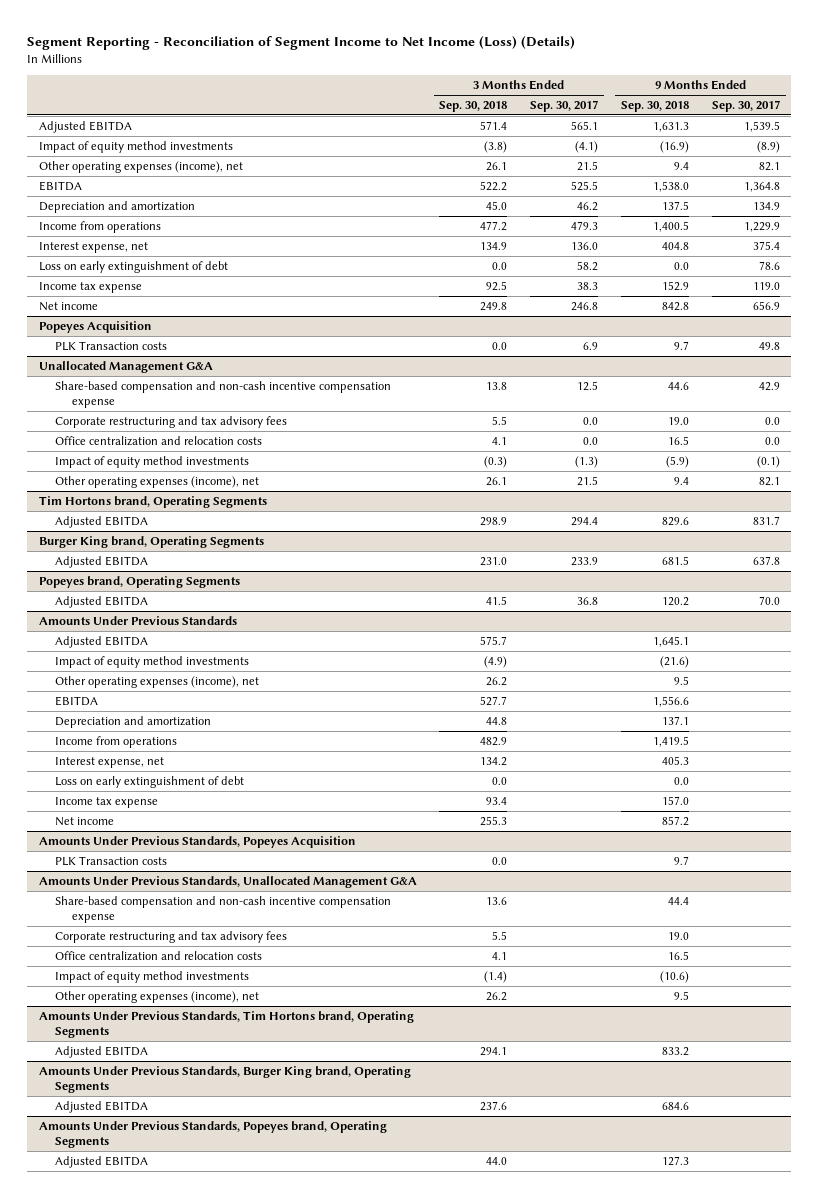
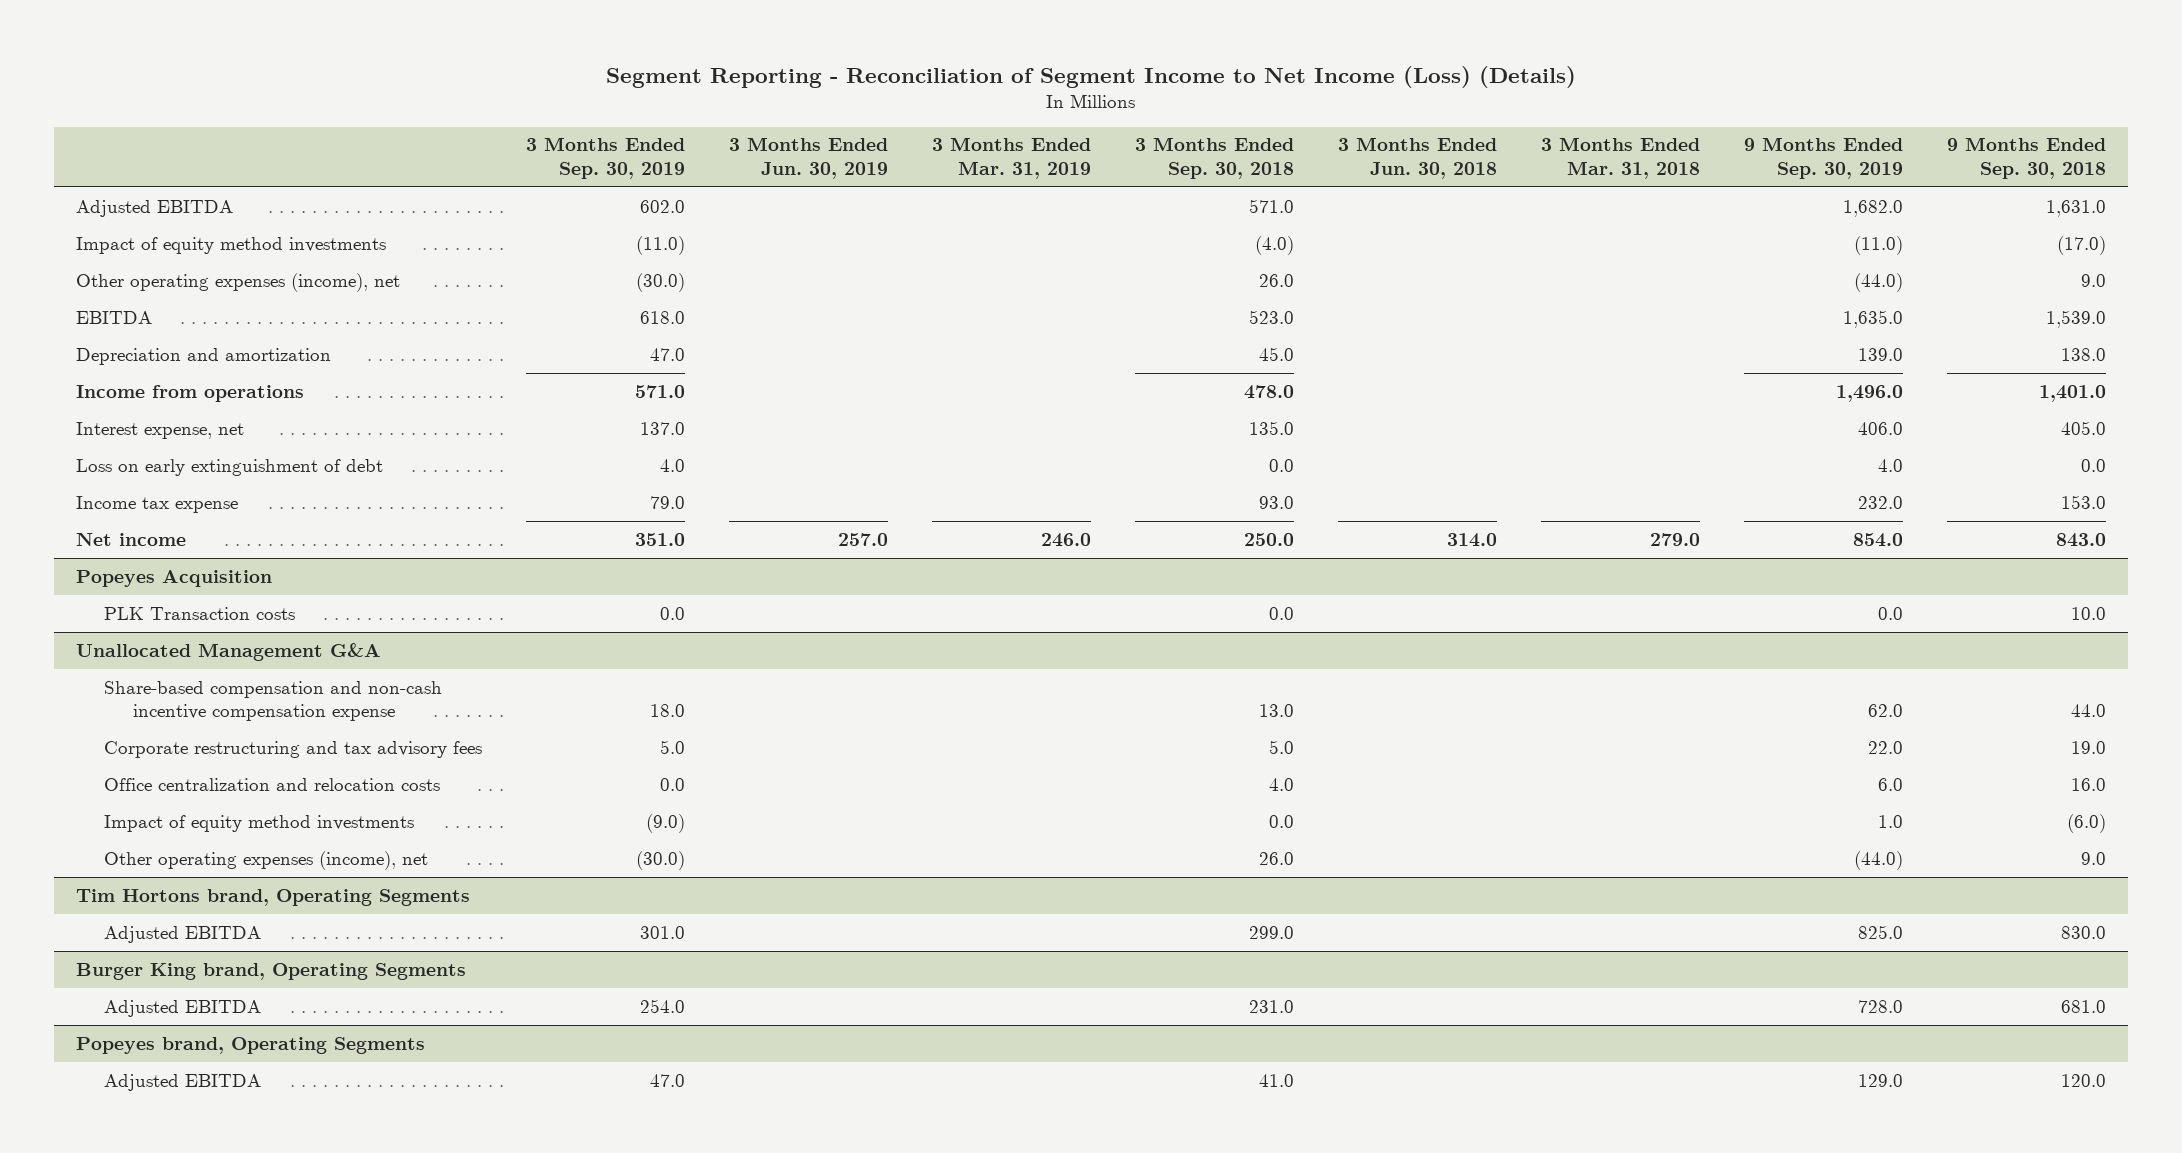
[530,100,599,113] Sep. 30, 2017 -> none
[712,100,781,113] Sep. 30, 2017 -> none
none -> [526,137,686,179] 3 Months Ended Sep. 30, 2019
none -> [729,137,889,179] 3 Months Ended Jun. 30, 2019
none -> [932,137,1092,179] 3 Months Ended Mar. 31, 2019
none -> [1338,137,1498,179] 3 Months Ended Jun. 30, 2018
none -> [1541,137,1701,179] 3 Months Ended Mar. 31, 2018
none -> [1744,137,1904,179] 9 Months Ended Sep. 30, 2019
[480,120,508,130] 571.4 -> [1249,198,1295,213] 571.0
[653,121,690,132] 1,631.3 -> [2046,199,2107,217] 1,631.0
[484,140,508,153] (3.8) -> [1255,235,1295,255] (4.0)
[660,140,690,153] (16.9) -> [2057,235,2107,255] (17.0)
[486,161,508,171] 26.1 -> [1259,273,1295,287] 26.0
[674,161,690,170] 9.4 -> [2081,273,2107,287] 9.0
[480,180,508,191] 522.2 -> [1249,309,1295,324] 523.0
[653,180,690,192] 1,538.0 -> [2046,309,2107,328] 1,539.0
[662,200,690,210] 137.5 -> [2061,347,2107,361] 138.0
[480,220,508,231] 477.2 -> [1244,384,1295,399] 478.0
[653,220,690,232] 1,400.5 -> [2039,384,2107,402] 1,401.0
[480,241,508,250] 134.9 -> [1249,420,1295,435] 135.0
[662,241,690,250] 404.8 -> [2061,420,2107,435] 405.0
[486,280,508,291] 92.5 -> [1259,495,1295,509] 93.0
[662,280,690,291] 152.9 -> [2061,494,2107,509] 153.0
[480,301,508,311] 249.8 -> [1244,532,1295,546] 250.0
[662,301,690,311] 842.8 -> [2056,532,2107,547] 843.0
[674,340,690,350] 9.7 -> [2071,606,2107,620] 10.0
[486,381,508,390] 13.8 -> [1259,704,1295,718] 13.0
[668,381,690,390] 44.6 -> [2071,704,2107,718] 44.0
[492,415,508,425] 5.5 -> [1269,739,1295,754] 5.0
[492,436,508,445] 4.1 -> [1269,777,1295,791] 4.0
[668,435,690,445] 16.5 -> [2071,777,2107,791] 16.0
[484,455,508,468] (0.3) -> [1269,814,1295,828] 0.0
[666,455,690,468] (5.9) -> [2067,813,2107,833] (6.0)
[486,476,508,486] 26.1 -> [1259,851,1295,865] 26.0
[674,476,690,485] 9.4 -> [2081,851,2107,865] 9.0
[480,516,508,526] 298.9 -> [1249,925,1295,939] 299.0
[662,516,690,526] 829.6 -> [2061,925,2107,939] 830.0
[662,555,690,565] 681.5 -> [2061,999,2107,1013] 681.0
[38,615,237,625] Amounts Under Previous Standards -> none
[55,635,149,648] Adjusted EBITDA -> none
[55,655,250,668] Impact of equity method investments -> none
[55,675,260,688] Other operating expenses (income), net -> none
[55,695,99,706] EBITDA -> none
[55,715,212,728] Depreciation and amortization -> none
[55,735,178,748] Income from operations -> none
[55,756,165,768] Interest expense, net -> none
[55,775,245,788] Loss on early extinguishment of debt -> none
[55,796,159,808] Income tax expense -> none
[55,816,115,826] Net income -> none
[38,835,356,848] Amounts Under Previous Standards, Popeyes Acquisition -> none
[55,855,168,866] PLK Transaction costs -> none
[38,875,417,888] Amounts Under Previous Standards, Unallocated Management G&A -> none
[55,895,392,924] Share-based compensation and non-cash incentive compensation expense -> none
[55,930,288,943] Corporate restructuring and tax advisory fees -> none
[55,950,263,961] Office centralization and relocation costs -> none
[55,970,250,983] Impact of equity method investments -> none
[55,990,260,1003] Other operating expenses (income), net -> none
[38,1010,414,1039] Amounts Under Previous Standards, Tim Hortons brand, Operating Segments -> none
[55,1045,149,1058] Adjusted EBITDA -> none
[38,1065,411,1094] Amounts Under Previous Standards, Burger King brand, Operating Segments -> none
[55,1100,149,1113] Adjusted EBITDA -> none
[38,1120,387,1149] Amounts Under Previous Standards, Popeyes brand, Operating Segments -> none
[55,1155,149,1168] Adjusted EBITDA -> none
[486,595,508,605] 41.5 -> [1259,1073,1295,1087] 41.0
[662,596,690,606] 120.2 -> [2061,1073,2107,1087] 120.0

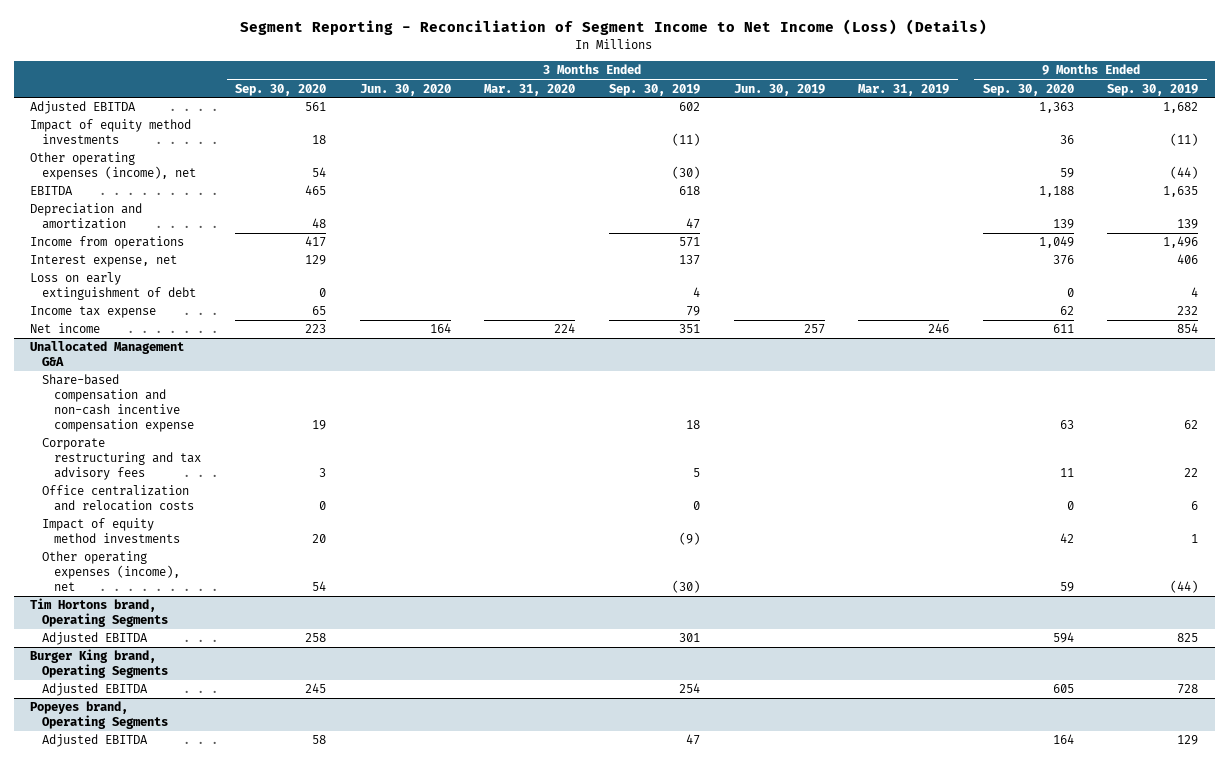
[1135,137,1295,179] 3 Months Ended Sep. 30, 2018 -> none
[1338,137,1498,179] 3 Months Ended Jun. 30, 2018 -> none
[1541,137,1701,179] 3 Months Ended Mar. 31, 2018 -> none
[1947,137,2107,179] 9 Months Ended Sep. 30, 2018 -> none
none -> [234,83,326,96] Sep. 30, 2020
none -> [359,83,451,96] Jun. 30, 2020
none -> [484,83,576,96] Mar. 31, 2020
none -> [982,83,1074,96] Sep. 30, 2020
[76,569,273,587] Popeyes Acquisition -> none
[104,606,296,620] PLK Transaction costs -> none
[640,199,686,213] 602.0 -> [678,102,700,112] 602
[1843,199,1904,217] 1,682.0 -> [1163,102,1199,114] 1,682
[636,235,686,255] (11.0) -> [671,133,700,147] (11)
[1854,235,1904,255] (11.0) -> [1170,133,1199,147] (11)
[636,272,686,292] (30.0) -> [671,166,700,180] (30)
[1854,272,1904,292] (44.0) -> [1170,166,1199,180] (44)
[640,310,686,324] 618.0 -> [678,186,700,196] 618
[1843,309,1904,328] 1,635.0 -> [1163,186,1199,198] 1,635
[650,347,686,361] 47.0 -> [685,218,700,230] 47
[1858,347,1904,361] 139.0 -> [1177,219,1199,230] 139
[635,384,686,398] 571.0 -> [678,237,700,248] 571
[1836,384,1904,402] 1,496.0 -> [1163,236,1199,249] 1,496
[640,421,686,435] 137.0 -> [678,255,700,266] 137
[1858,421,1904,435] 406.0 -> [1177,254,1199,265] 406
[660,458,686,472] 4.0 -> [692,287,700,298] 4
[1878,458,1904,472] 4.0 -> [1191,287,1199,298] 4
[650,495,686,509] 79.0 -> [685,306,700,317] 79
[1858,495,1904,509] 232.0 -> [1177,306,1199,316] 232
[635,532,686,546] 351.0 -> [678,324,700,334] 351
[838,532,889,546] 257.0 -> [803,324,825,335] 257
[1041,532,1092,547] 246.0 -> [928,323,950,334] 246
[1853,532,1904,547] 854.0 -> [1177,323,1199,334] 854
[650,704,686,718] 18.0 -> [685,419,700,429] 18
[1868,704,1904,718] 62.0 -> [1184,419,1199,429] 62
[660,739,686,754] 5.0 -> [692,467,700,477] 5
[1868,740,1904,754] 22.0 -> [1184,467,1199,477] 22
[660,777,686,791] 0.0 -> [692,501,700,511] 0
[1878,777,1904,791] 6.0 -> [1191,501,1199,511] 6
[646,813,686,833] (9.0) -> [678,532,700,546] (9)
[1878,814,1904,828] 1.0 -> [1191,534,1199,544] 1
[636,850,686,870] (30.0) -> [671,579,700,593] (30)
[1854,850,1904,870] (44.0) -> [1170,579,1199,593] (44)
[640,925,686,939] 301.0 -> [678,633,700,643] 301
[1858,924,1904,939] 825.0 -> [1177,633,1199,643] 825
[640,998,686,1013] 254.0 -> [678,683,700,694] 254
[1858,999,1904,1013] 728.0 -> [1177,684,1199,695] 728
[650,1073,686,1087] 47.0 -> [685,734,700,746] 47
[1858,1073,1904,1087] 129.0 -> [1177,735,1199,746] 129

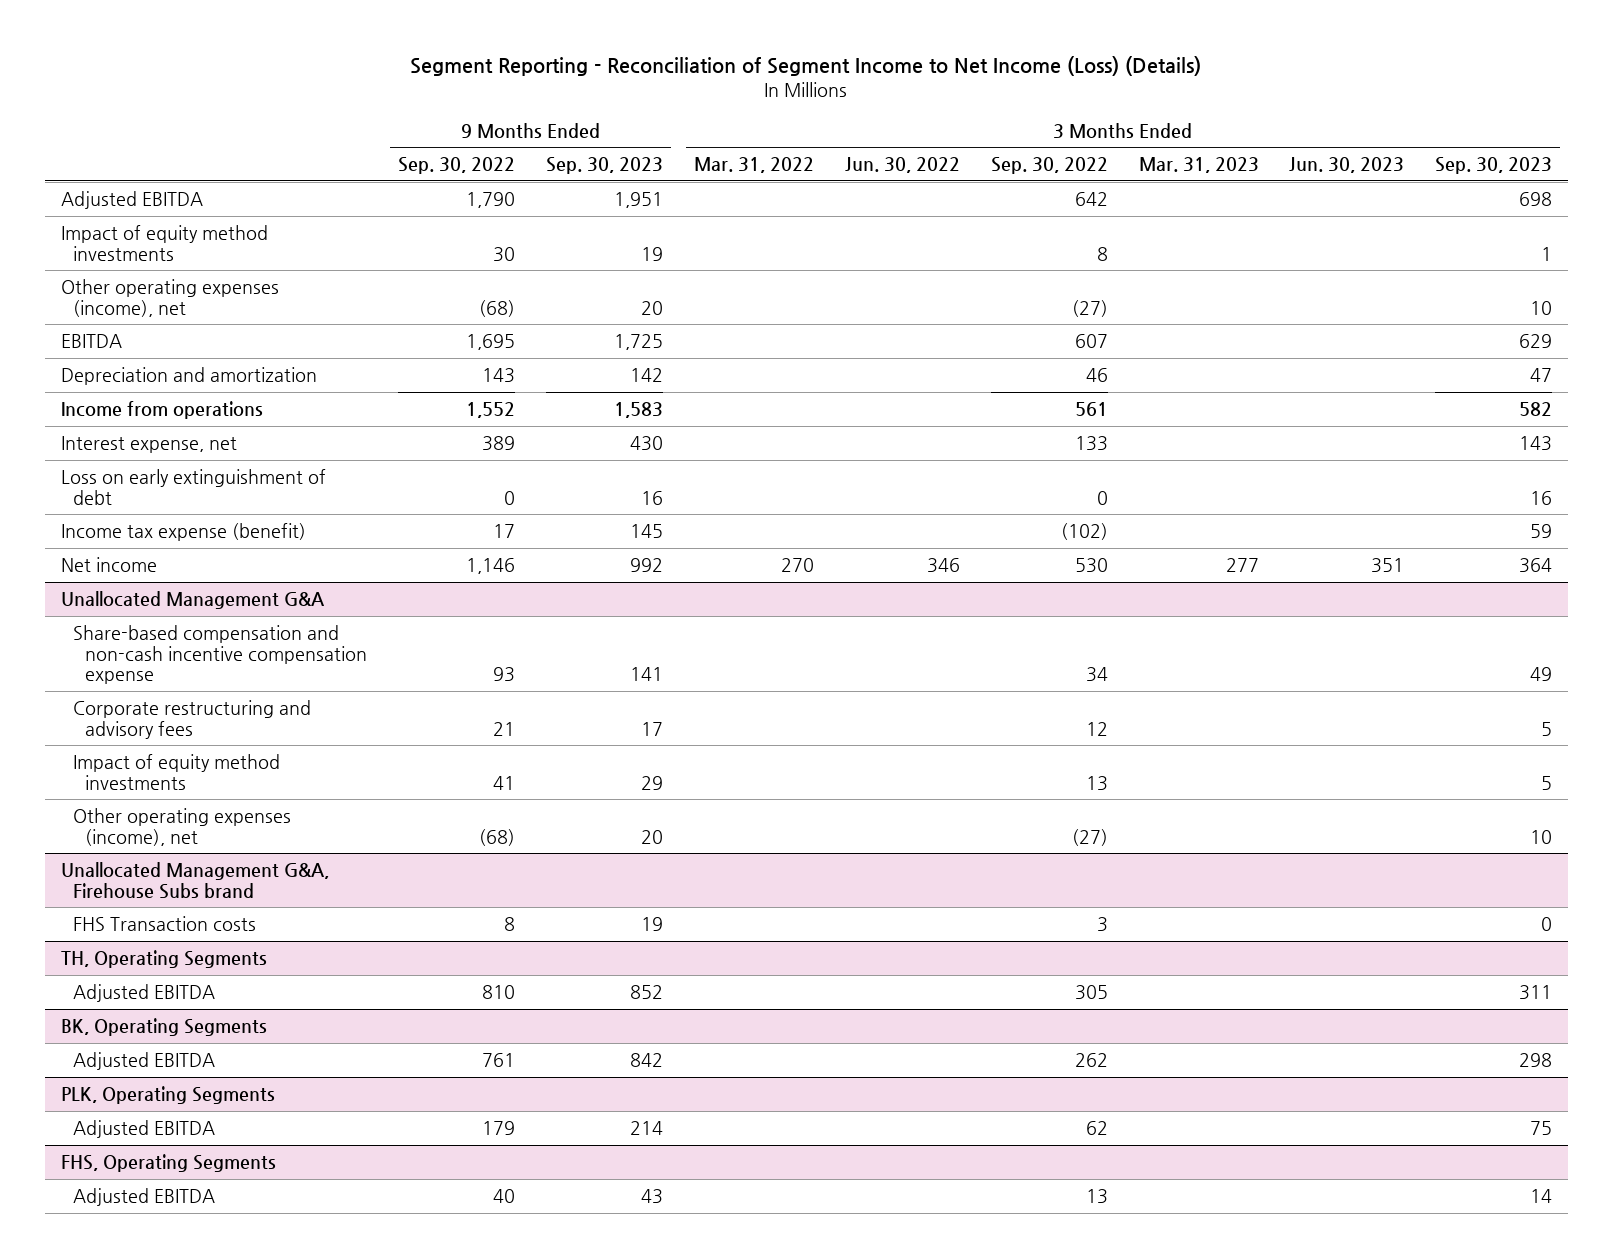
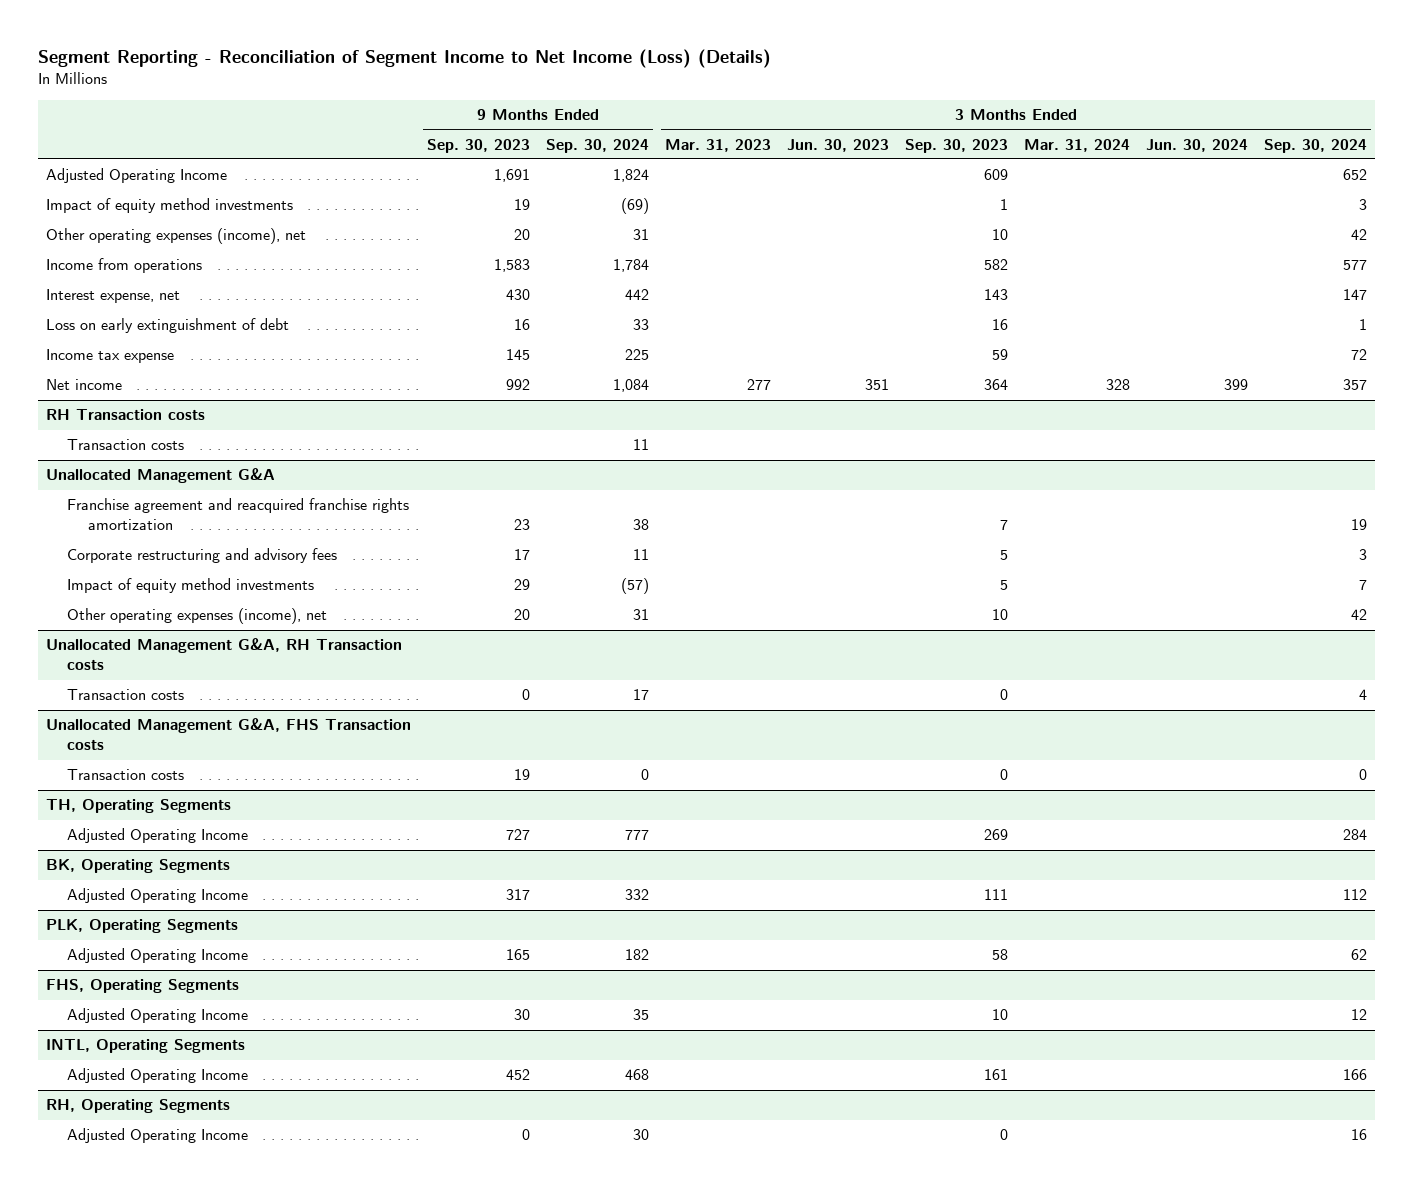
[398,157,516,175] Sep. 30, 2022 -> none
[693,157,814,174] Mar. 31, 2022 -> none
[844,157,960,174] Jun. 30, 2022 -> none
[990,157,1108,175] Sep. 30, 2022 -> none
none -> [546,138,650,153] Sep. 30, 2024
none -> [1024,138,1131,152] Mar. 31, 2024
none -> [1146,138,1249,152] Jun. 30, 2024
none -> [1264,138,1368,153] Sep. 30, 2024
[60,190,203,209] Adjusted EBITDA -> [46,168,228,184] Adjusted Operating Income
[613,191,663,208] 1,951 -> [494,169,531,183] 1,691
[1519,191,1553,206] 698 -> [984,169,1009,181] 609
[60,333,122,348] EBITDA -> none
[60,366,317,385] Depreciation and amortization -> none
[60,522,306,541] Income tax expense (benefit) -> [46,349,175,364] Income tax expense
none -> [46,409,206,421] RH Transaction costs
none -> [67,439,185,451] Transaction costs
[72,624,368,685] Share-based compensation and non-cash incentive compensation expense -> none
none -> [67,498,410,531] Franchise agreement and reacquired franchise rights amortization
[60,861,329,899] Unallocated Management G&A, Firehouse Subs brand -> none
none -> [46,638,403,671] Unallocated Management G&A, RH Transaction costs
[72,915,256,931] FHS Transaction costs -> [67,689,185,701] Transaction costs
[640,916,663,931] 19 -> [522,689,531,701] 0
none -> [46,718,412,751] Unallocated Management G&A, FHS Transaction costs
none -> [67,769,185,781] Transaction costs
[72,983,215,1002] Adjusted EBITDA -> [67,828,249,844] Adjusted Operating Income
[629,984,663,999] 852 -> [506,829,531,841] 727
[1519,984,1553,1000] 311 -> [984,829,1009,841] 269
[72,1051,215,1070] Adjusted EBITDA -> [67,888,249,904] Adjusted Operating Income
[629,1052,663,1067] 842 -> [506,889,531,901] 317
[1519,1052,1553,1067] 298 -> [984,889,1009,901] 111
[72,1119,215,1138] Adjusted EBITDA -> [67,948,249,964] Adjusted Operating Income
[629,1120,663,1135] 214 -> [506,949,531,961] 165
[1530,1120,1553,1135] 75 -> [992,949,1009,961] 58
[72,1187,215,1206] Adjusted EBITDA -> [67,1008,249,1024] Adjusted Operating Income
[640,1188,663,1204] 43 -> [514,1009,531,1021] 30
[1530,1188,1553,1203] 14 -> [992,1009,1009,1021] 10
none -> [46,1039,246,1054] INTL, Operating Segments
none -> [67,1068,249,1084] Adjusted Operating Income
none -> [46,1099,231,1114] RH, Operating Segments
none -> [67,1128,249,1144] Adjusted Operating Income

